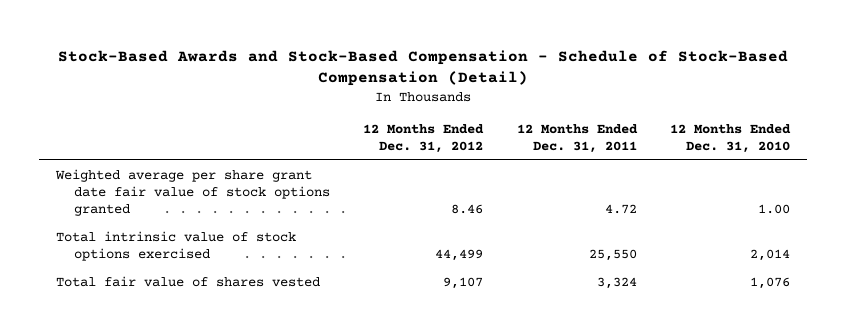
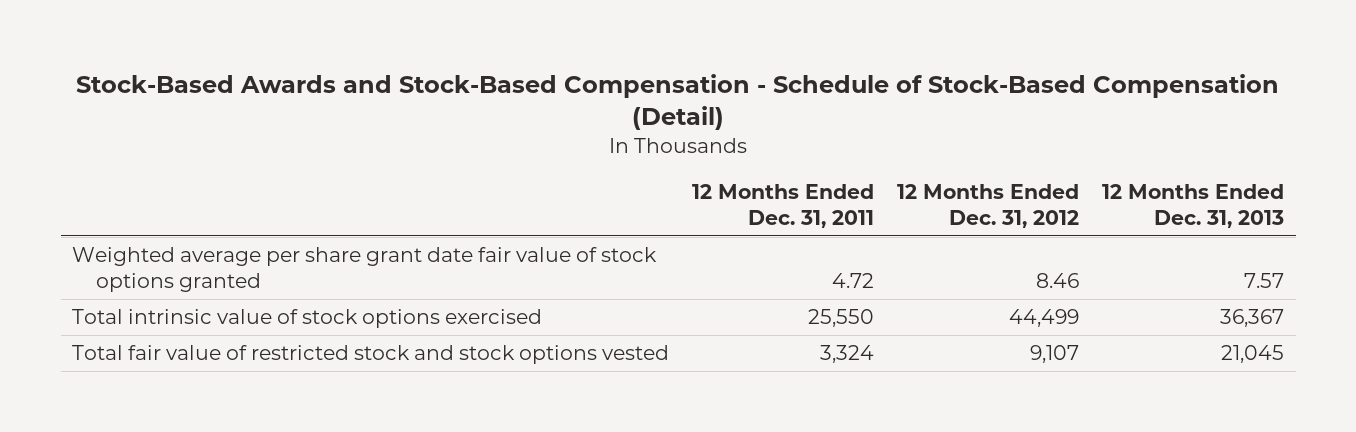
[670,123,792,153] 12 Months Ended Dec. 31, 2010 -> none
none -> [1102,184,1285,229] 12 Months Ended Dec. 31, 2013
[55,276,320,288] Total fair value of shares vested -> [72,345,670,365] Total fair value of restricted stock and stock options vested

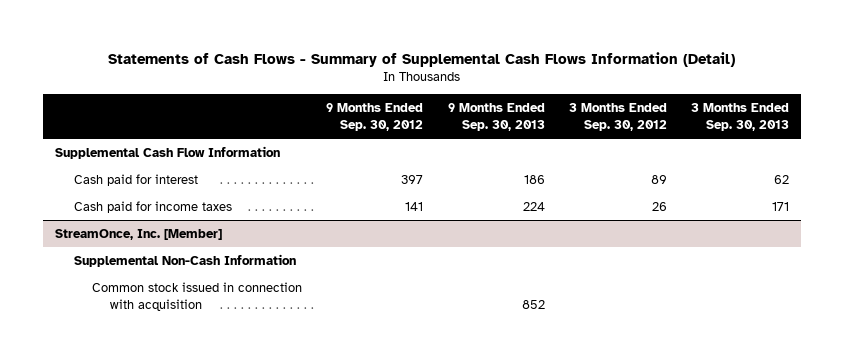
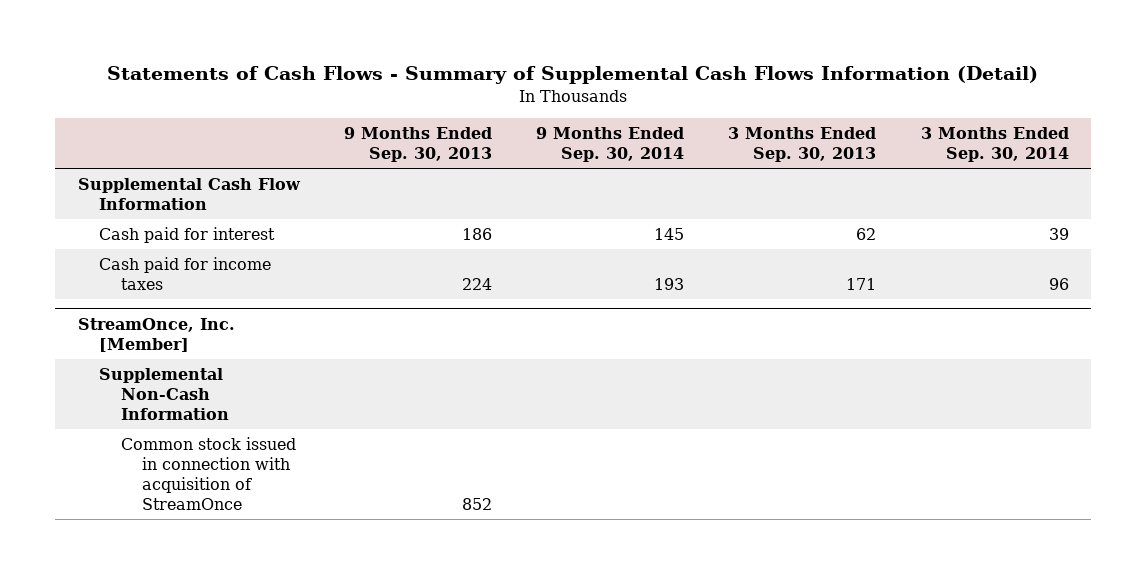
[326,103,424,132] 9 Months Ended Sep. 30, 2012 -> none
[568,103,667,132] 3 Months Ended Sep. 30, 2012 -> none
none -> [536,126,685,162] 9 Months Ended Sep. 30, 2014
none -> [920,126,1069,162] 3 Months Ended Sep. 30, 2014
[91,282,302,311] Common stock issued in connection with acquisition -> [120,436,296,510] Common stock issued in connection with acquisition of StreamOnce

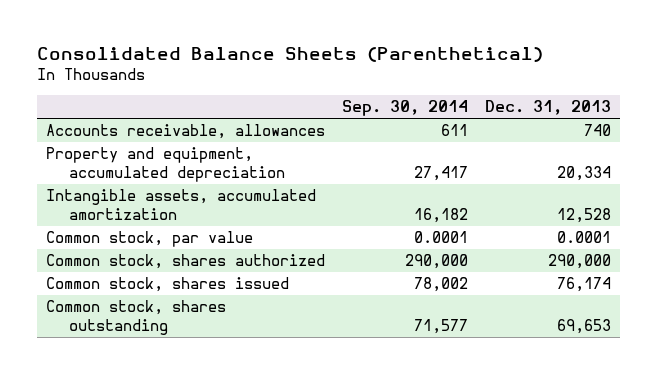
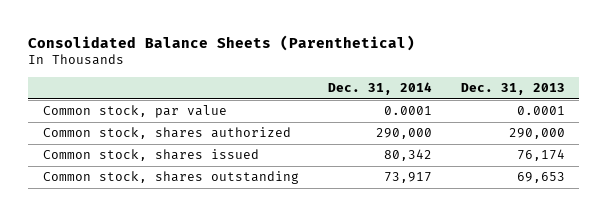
[342,100,469,117] Sep. 30, 2014 -> none
none -> [327,82,432,96] Dec. 31, 2014
[45,124,325,140] Accounts receivable, allowances -> none
[45,147,286,183] Property and equipment, accumulated depreciation -> none
[45,189,316,221] Intangible assets, accumulated amortization -> none

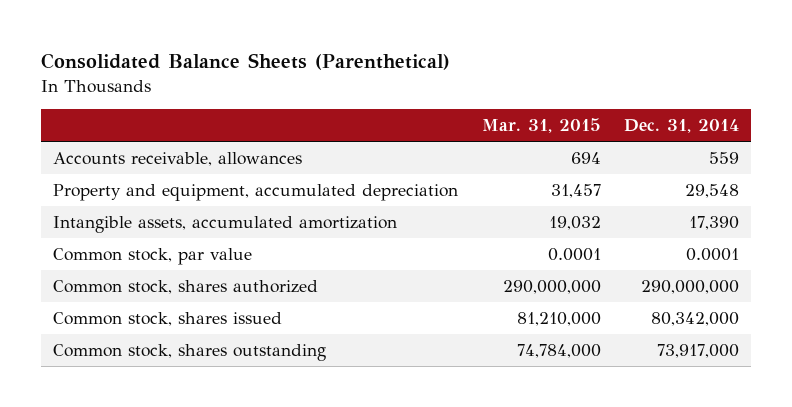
[460,83,565,96] Dec. 31, 2013 -> none
none -> [481,118,601,134] Mar. 31, 2015
none -> [53,151,303,166] Accounts receivable, allowances
none -> [53,183,459,201] Property and equipment, accumulated depreciation
none -> [53,215,398,233] Intangible assets, accumulated amortization
[375,128,432,140] 290,000 -> [641,279,740,294] 290,000,000
[383,149,432,162] 80,342 -> [651,311,740,326] 80,342,000
[383,172,432,184] 73,917 -> [657,343,740,358] 73,917,000

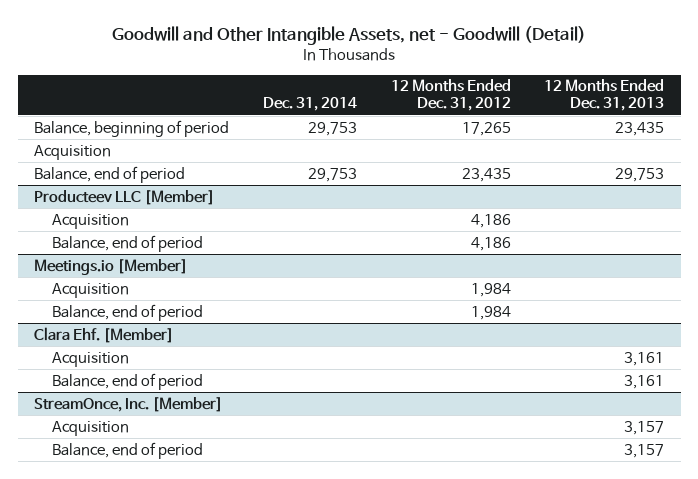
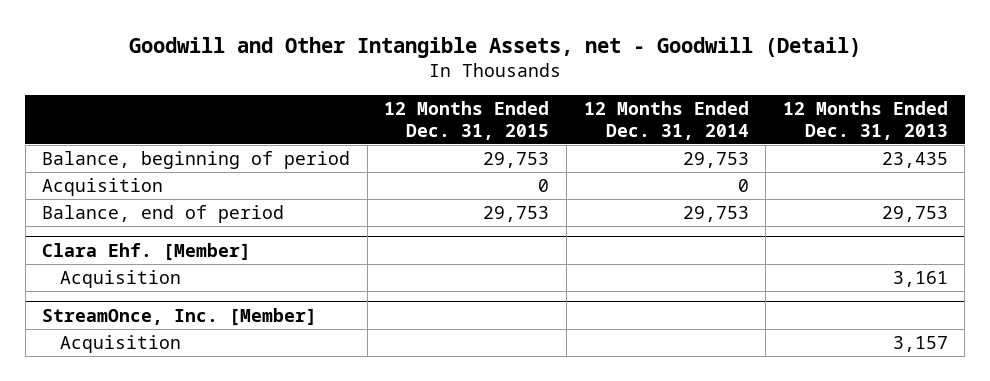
[262,97,357,112] Dec. 31, 2014 -> none
[390,79,511,112] 12 Months Ended Dec. 31, 2012 -> none
none -> [384,101,550,140] 12 Months Ended Dec. 31, 2015
none -> [583,101,749,140] 12 Months Ended Dec. 31, 2014
[34,189,216,205] Producteev LLC [Member] -> none
[52,213,130,229] Acquisition -> none
[52,234,204,252] Balance, end of period -> none
[34,258,189,275] Meetings.io [Member] -> none
[52,282,130,298] Acquisition -> none
[52,303,204,321] Balance, end of period -> none
[52,372,204,390] Balance, end of period -> none
[52,441,204,459] Balance, end of period -> none

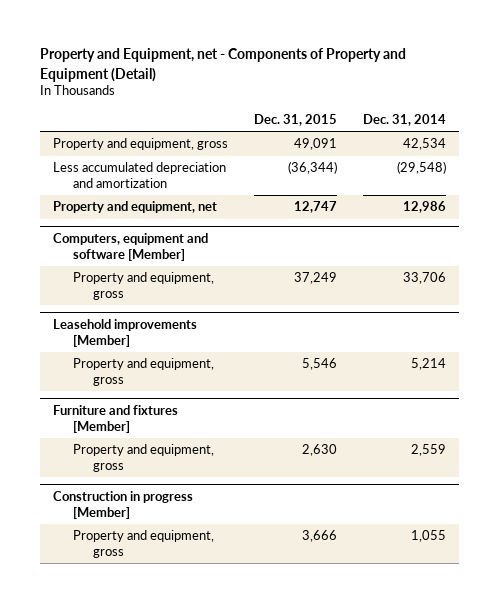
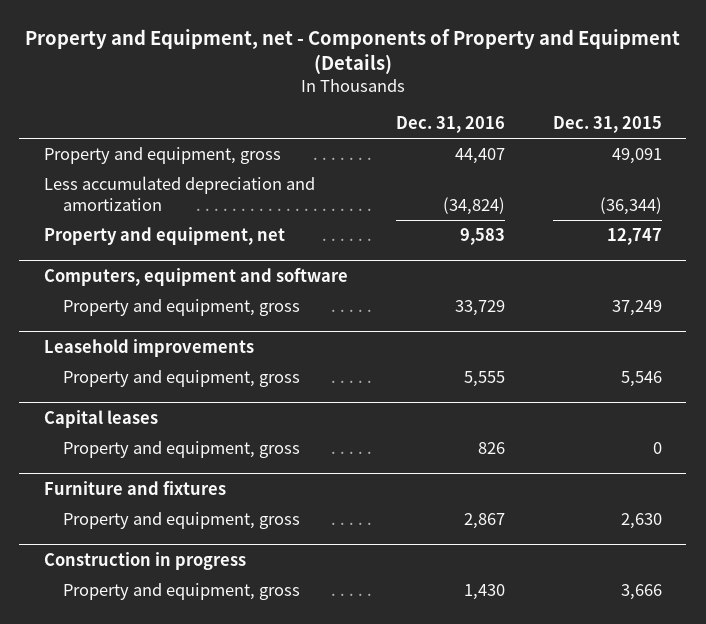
[40,48,407,82] Property and Equipment, net - Components of Property and Equipment (Detail) -> [24,28,680,74] Property and Equipment, net - Components of Property and Equipment (Details)
[363,114,447,127] Dec. 31, 2014 -> none
none -> [395,116,505,134] Dec. 31, 2016
[53,233,209,261] Computers, equipment and software [Member] -> [43,267,348,286] Computers, equipment and software
[53,319,198,347] Leasehold improvements [Member] -> [43,338,254,357] Leasehold improvements
none -> [43,409,158,428] Capital leases
none -> [63,440,301,458] Property and equipment, gross
[53,405,179,433] Furniture and fixtures [Member] -> [43,480,226,495] Furniture and fixtures
[53,491,194,519] Construction in progress [Member] -> [43,551,246,570] Construction in progress

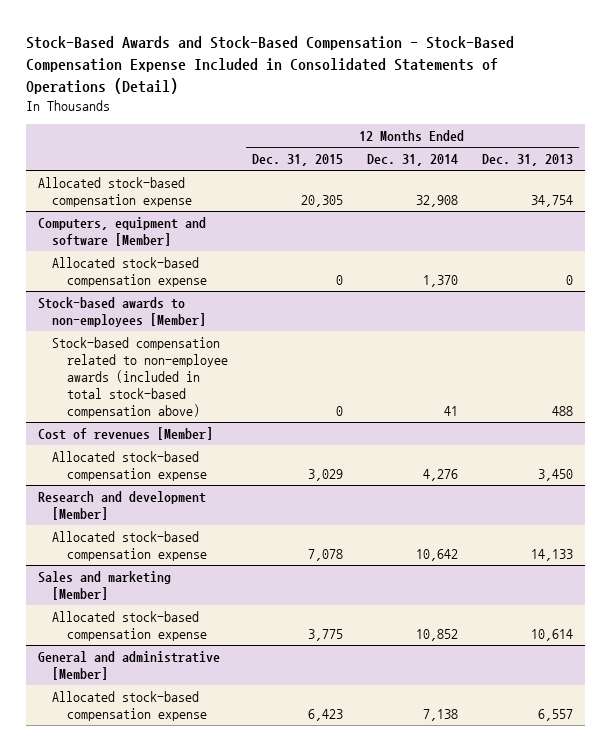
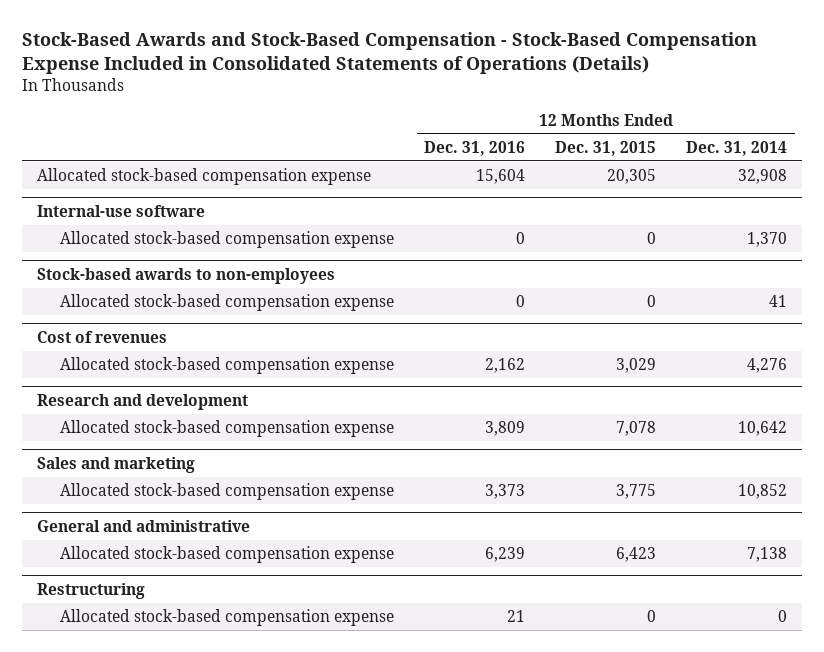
[25,36,514,94] Stock-Based Awards and Stock-Based Compensation - Stock-Based Compensation Expense Included in Consolidated Statements of Operations (Detail) -> [21,31,757,74] Stock-Based Awards and Stock-Based Compensation - Stock-Based Compensation Expense Included in Consolidated Statements of Operations (Details)
[481,154,573,167] Dec. 31, 2013 -> none
none -> [424,140,526,156] Dec. 31, 2016
[37,217,206,247] Computers, equipment and software [Member] -> none
none -> [36,205,205,218] Internal-use software
[52,337,228,418] Stock-based compensation related to non-employee awards (included in total stock-based compensation above) -> none
[37,297,207,328] Stock-based awards to non-employees [Member] -> [36,268,335,285] Stock-based awards to non-employees
none -> [60,294,395,312] Allocated stock-based compensation expense
[37,427,213,441] Cost of revenues [Member] -> [36,331,167,344] Cost of revenues
[37,491,206,521] Research and development [Member] -> [36,394,248,411] Research and development
[37,571,171,601] Sales and marketing [Member] -> [36,457,195,474] Sales and marketing
[37,651,220,681] General and administrative [Member] -> [36,520,250,533] General and administrative
none -> [36,583,145,600] Restructuring
none -> [60,609,395,627] Allocated stock-based compensation expense

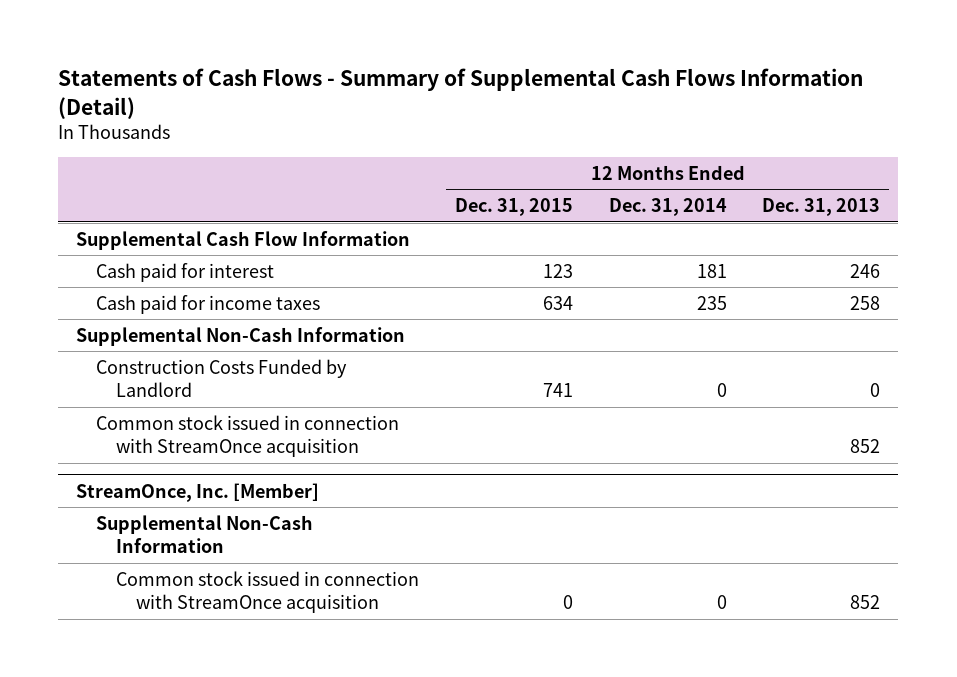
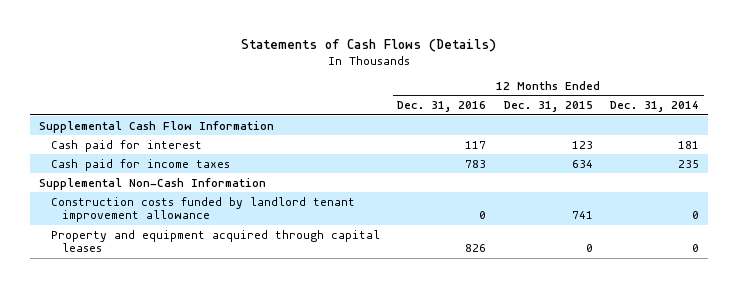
[58,68,864,119] Statements of Cash Flows - Summary of Supplemental Cash Flows Information (Detail) -> [241,38,497,52] Statements of Cash Flows (Details)
[762,198,881,217] Dec. 31, 2013 -> none
none -> [397,101,487,113] Dec. 31, 2016
[96,414,400,458] Common stock issued in connection with StreamOnce acquisition -> none
[76,482,320,502] StreamOnce, Inc. [Member] -> none
[96,514,314,554] Supplemental Non-Cash Information -> none
[115,570,419,614] Common stock issued in connection with StreamOnce acquisition -> none
[96,358,348,398] Construction Costs Funded by Landlord -> [50,196,355,223] Construction costs funded by landlord tenant improvement allowance
none -> [50,229,380,253] Property and equipment acquired through capital leases

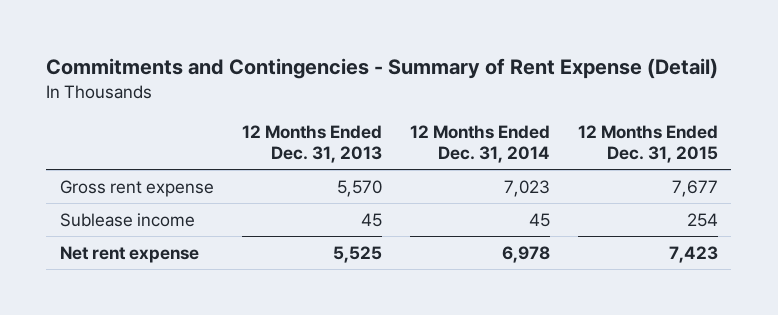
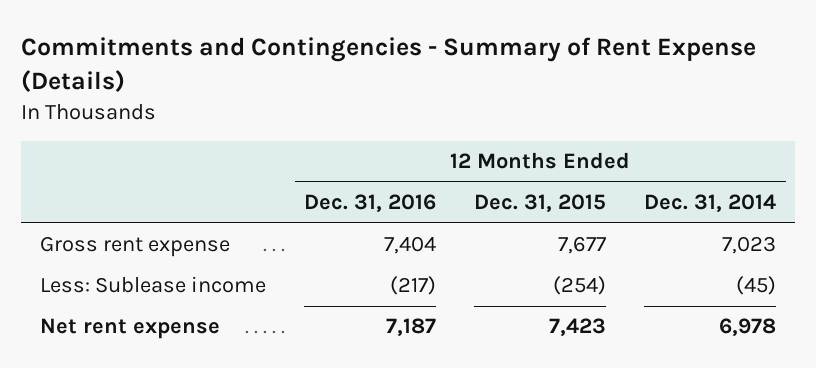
[46,57,719,79] Commitments and Contingencies - Summary of Rent Expense (Detail) -> [21,37,757,93] Commitments and Contingencies - Summary of Rent Expense (Details)
[241,124,382,164] 12 Months Ended Dec. 31, 2013 -> none
none -> [304,194,437,213] Dec. 31, 2016
[60,212,196,227] Sublease income -> [40,276,267,294] Less: Sublease income
[528,212,550,227] 45 -> [736,276,777,296] (45)
[686,212,718,227] 254 -> [553,276,607,296] (254)

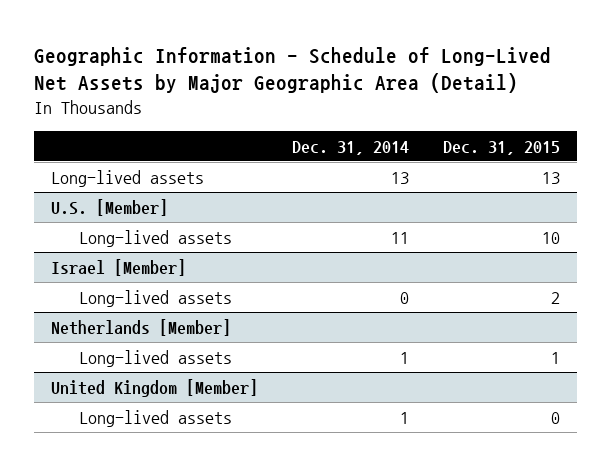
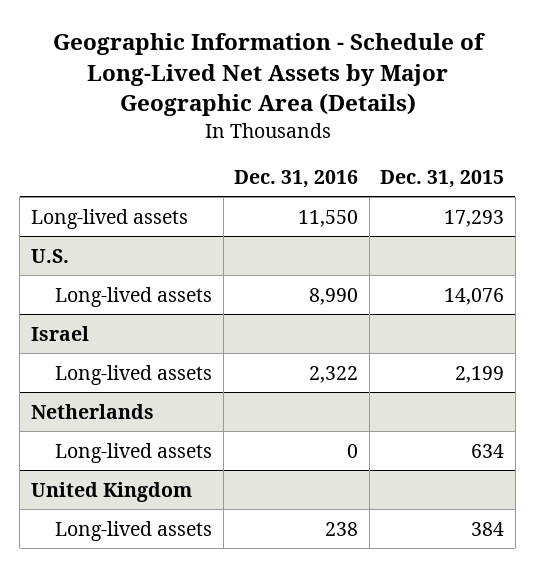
[34,46,552,94] Geographic Information - Schedule of Long-Lived Net Assets by Major Geographic Area (Detail) -> [52,33,485,117] Geographic Information - Schedule of Long-Lived Net Assets by Major Geographic Area (Details)
[291,140,409,155] Dec. 31, 2014 -> none
none -> [234,170,359,189] Dec. 31, 2016
[541,171,560,184] 13 -> [444,209,505,227] 17,293
[51,198,169,216] U.S. [Member] -> [30,248,69,263] U.S.
[541,231,560,244] 10 -> [444,287,505,305] 14,076
[51,258,187,276] Israel [Member] -> [30,325,89,341] Israel
[550,291,560,304] 2 -> [455,365,505,383] 2,199
[51,318,232,336] Netherlands [Member] -> [30,403,154,419] Netherlands
[550,351,560,364] 1 -> [471,443,505,458] 634
[51,378,259,397] United Kingdom [Member] -> [30,481,192,502] United Kingdom
[550,411,560,424] 0 -> [471,521,505,536] 384

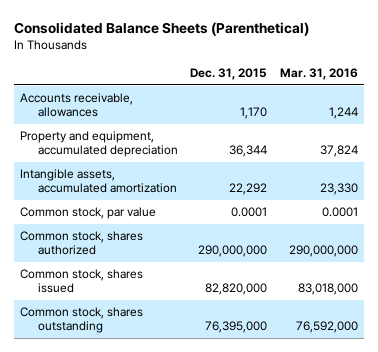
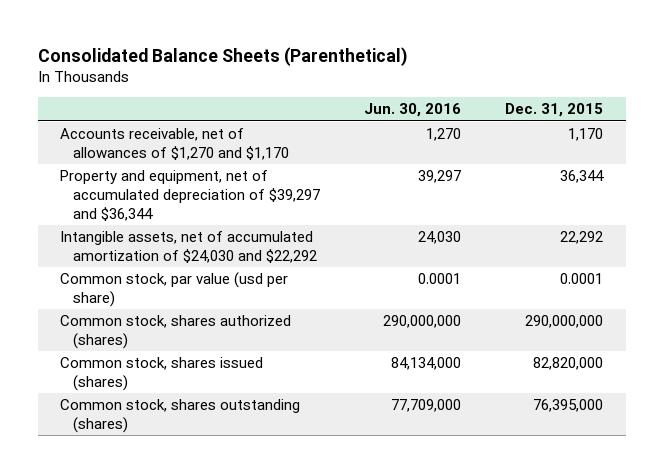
[279,68,358,81] Mar. 31, 2016 -> none
none -> [364,103,462,118] Jun. 30, 2016
[20,93,134,118] Accounts receivable, allowances -> [60,127,289,161] Accounts receivable, net of allowances of $1,270 and $1,170
[20,131,179,158] Property and equipment, accumulated depreciation -> [60,169,320,222] Property and equipment, net of accumulated depreciation of $39,297 and $36,344
[20,169,178,194] Intangible assets, accumulated amortization -> [60,230,317,264] Intangible assets, net of accumulated amortization of $24,030 and $22,292
[20,207,157,220] Common stock, par value -> [60,271,289,308] Common stock, par value (usd per share)
[20,231,144,256] Common stock, shares authorized -> [60,314,292,350] Common stock, shares authorized (shares)
[20,269,144,294] Common stock, shares issued -> [60,356,264,392] Common stock, shares issued (shares)
[20,307,144,334] Common stock, shares outstanding -> [60,398,301,434] Common stock, shares outstanding (shares)

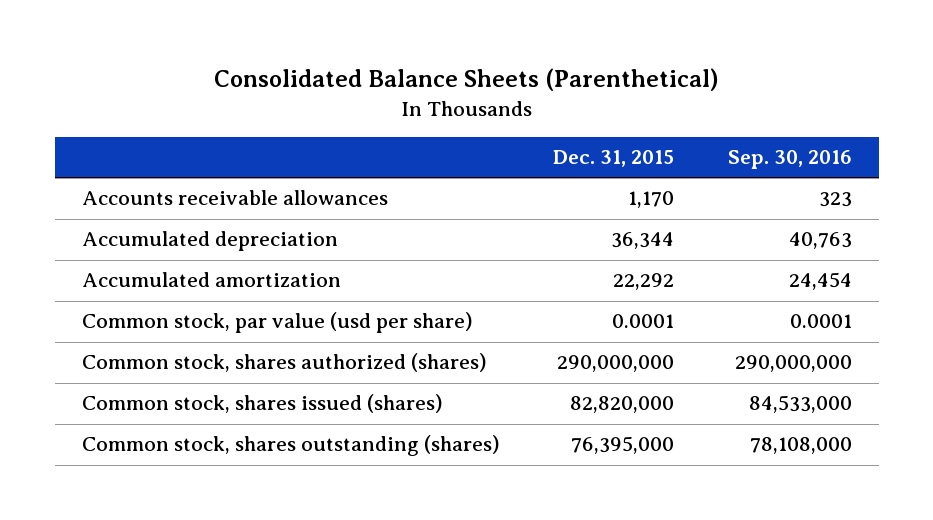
[364,103,462,118] Jun. 30, 2016 -> none
none -> [727,150,852,170] Sep. 30, 2016
[60,127,289,161] Accounts receivable, net of allowances of $1,270 and $1,170 -> [81,190,388,206] Accounts receivable allowances
[60,169,320,222] Property and equipment, net of accumulated depreciation of $39,297 and $36,344 -> [81,231,338,252] Accumulated depreciation
[60,230,317,264] Intangible assets, net of accumulated amortization of $24,030 and $22,292 -> [81,272,341,288] Accumulated amortization

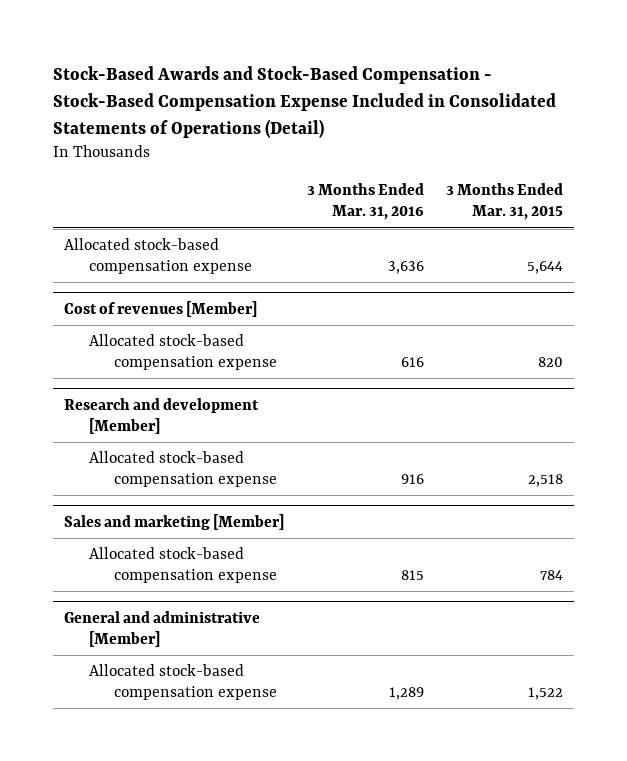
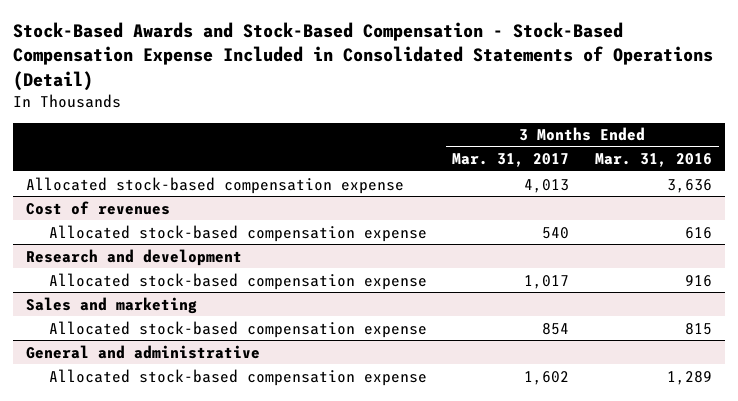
[445,183,563,221] 3 Months Ended Mar. 31, 2015 -> none
none -> [452,153,570,168] Mar. 31, 2017
[64,300,258,317] Cost of revenues [Member] -> [25,200,170,215] Cost of revenues
[64,397,260,434] Research and development [Member] -> [25,248,242,266] Research and development
[64,513,285,530] Sales and marketing [Member] -> [25,296,197,314] Sales and marketing
[64,610,261,647] General and administrative [Member] -> [25,344,260,359] General and administrative

